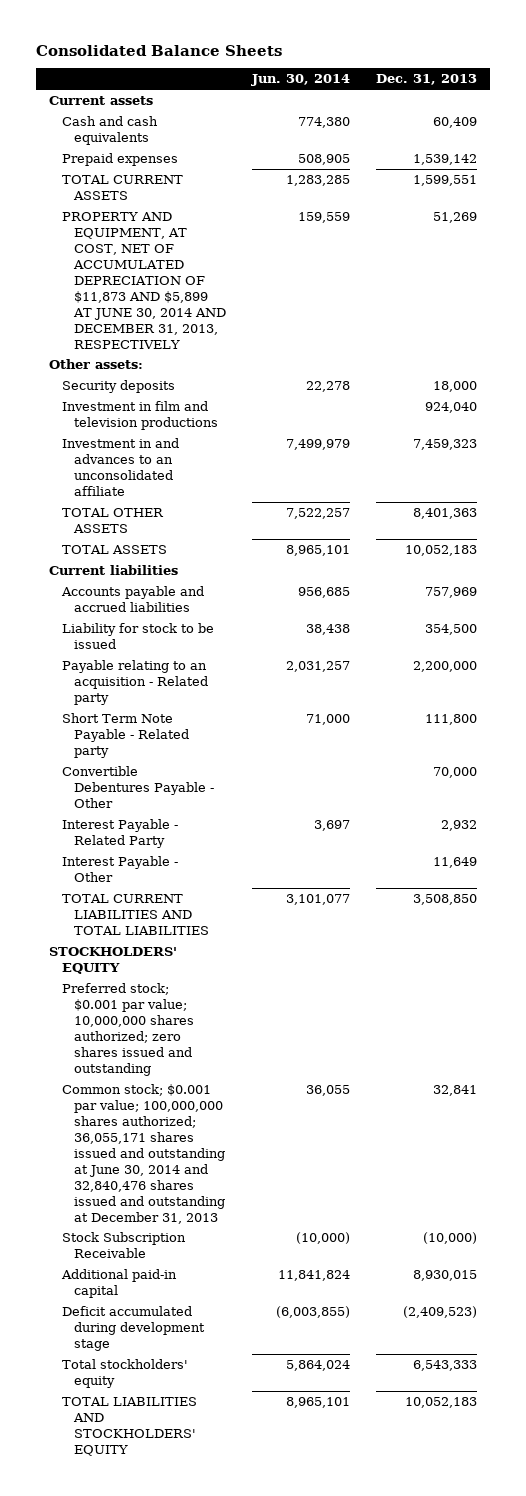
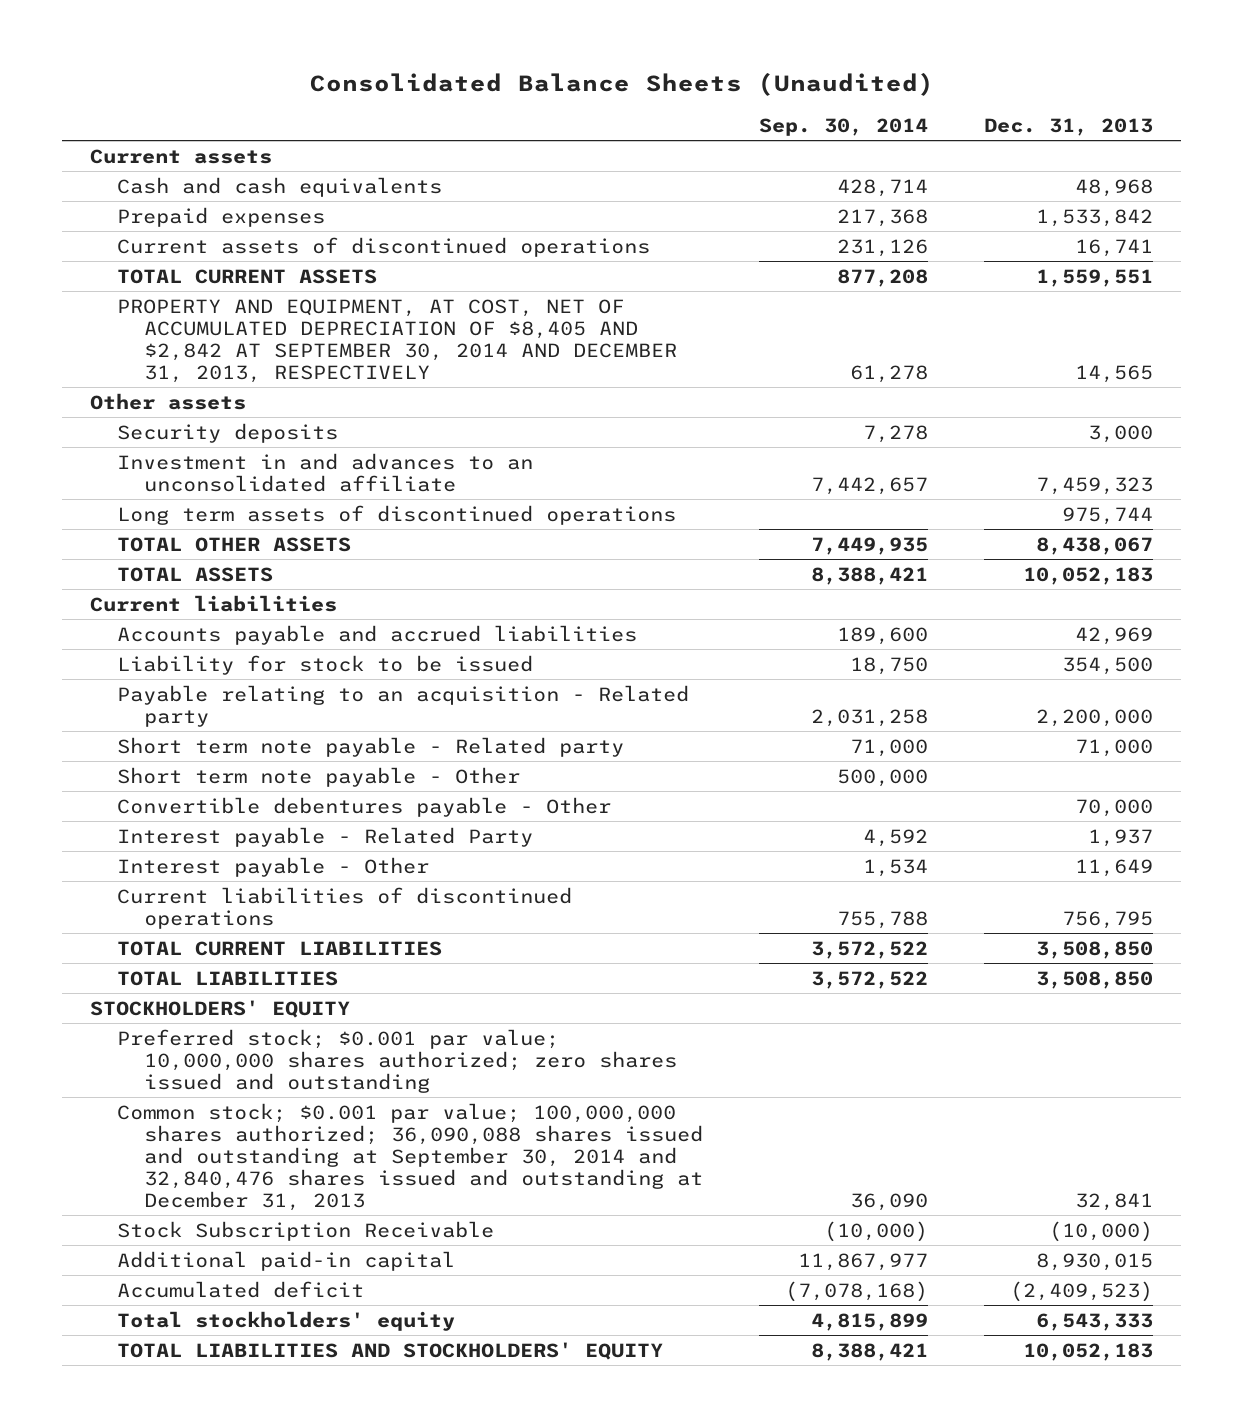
[36,44,283,56] Consolidated Balance Sheets -> [309,72,934,97] Consolidated Balance Sheets (Unaudited)
[251,74,351,87] Jun. 30, 2014 -> none
none -> [759,117,929,136] Sep. 30, 2014
[61,400,219,430] Investment in film and television productions -> none
[432,116,477,128] 60,409 -> [1075,178,1154,197] 48,968
[412,153,477,165] 1,539,142 -> [1036,208,1154,227] 1,533,842
none -> [116,236,650,257] Current assets of discontinued operations
[412,174,477,186] 1,599,551 -> [1036,268,1154,287] 1,559,551
[61,211,227,349] PROPERTY AND EQUIPMENT, AT COST, NET OF ACCUMULATED DEPRECIATION OF $11,873 AND $5,899 AT JUNE 30, 2014 AND DECEMBER 31, 2013, RESPECTIVELY -> [116,298,677,383] PROPERTY AND EQUIPMENT, AT COST, NET OF ACCUMULATED DEPRECIATION OF $8,405 AND $2,842 AT SEPTEMBER 30, 2014 AND DECEMBER 31, 2013, RESPECTIVELY
[432,211,477,223] 51,269 -> [1075,364,1154,383] 14,565
[48,358,143,369] Other assets: -> [89,392,246,410] Other assets
[432,380,477,392] 18,000 -> [1088,424,1154,443] 3,000
none -> [116,504,676,525] Long term assets of discontinued operations
[412,507,477,519] 8,401,363 -> [1036,536,1154,555] 8,438,067
[424,586,477,598] 757,969 -> [1075,626,1154,645] 42,969
[61,712,190,758] Short Term Note Payable - Related party -> [116,736,624,757] Short term note payable - Related party
[424,713,477,725] 111,800 -> [1075,738,1154,757] 71,000
none -> [116,766,520,787] Short term note payable - Other
[61,765,215,808] Convertible Debentures Payable - Other -> [116,796,611,817] Convertible debentures payable - Other
[61,818,178,848] Interest Payable - Related Party -> [116,826,533,847] Interest payable - Related Party
[440,819,477,831] 2,932 -> [1088,828,1154,847] 1,937
[61,855,178,882] Interest Payable - Other -> [116,856,429,877] Interest payable - Other
none -> [116,886,572,929] Current liabilities of discontinued operations
none -> [116,940,442,956] TOTAL CURRENT LIABILITIES
[61,893,210,935] TOTAL CURRENT LIABILITIES AND TOTAL LIABILITIES -> [116,970,338,986] TOTAL LIABILITIES
[61,1083,226,1224] Common stock; $0.001 par value; 100,000,000 shares authorized; 36,055,171 shares issued and outstanding at June 30, 2014 and 32,840,476 shares issued and outstanding at December 31, 2013 -> [116,1102,703,1211] Common stock; $0.001 par value; 100,000,000 shares authorized; 36,090,088 shares issued and outstanding at September 30, 2014 and 32,840,476 shares issued and outstanding at December 31, 2013
[61,1305,206,1351] Deficit accumulated during development stage -> [116,1280,364,1298] Accumulated deficit

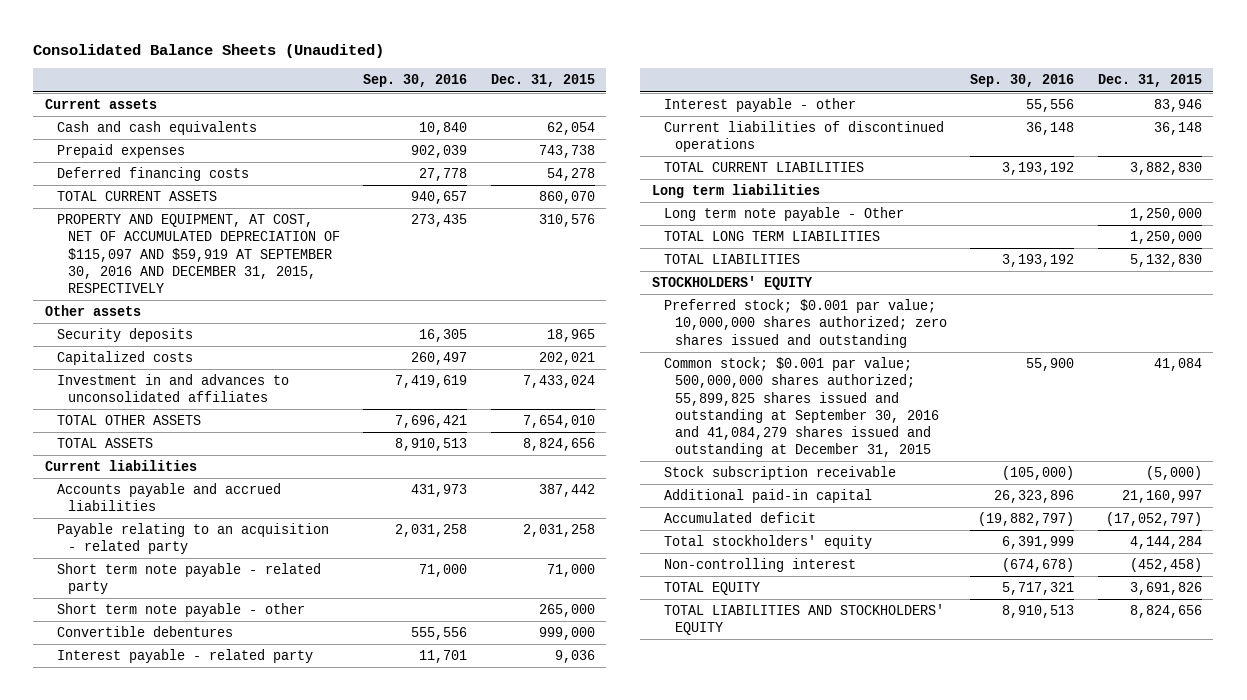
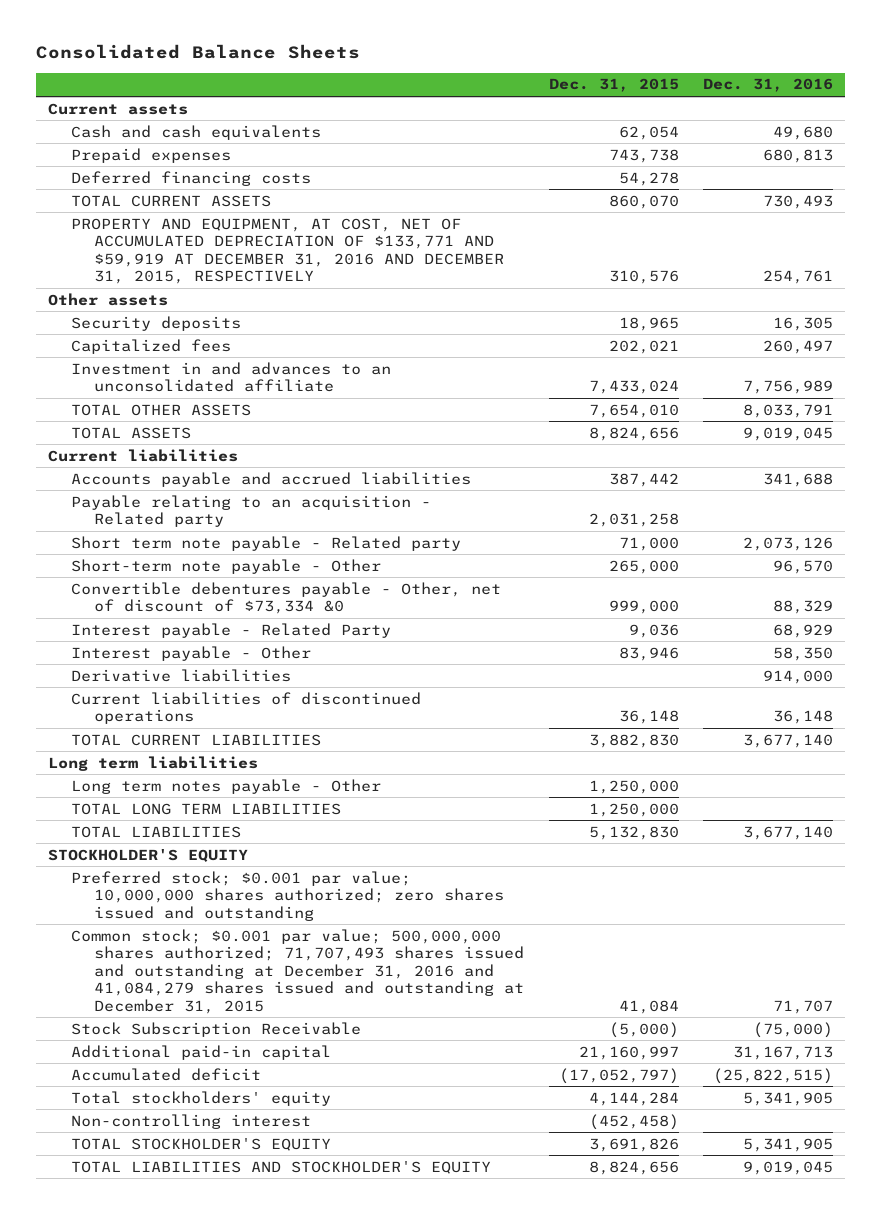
[33,43,385,58] Consolidated Balance Sheets (Unaudited) -> [35,44,360,60] Consolidated Balance Sheets
[363,74,468,88] Sep. 30, 2016 -> none
none -> [703,78,834,93] Dec. 31, 2016
[56,214,341,293] PROPERTY AND EQUIPMENT, AT COST, NET OF ACCUMULATED DEPRECIATION OF $115,097 AND $59,919 AT SEPTEMBER 30, 2016 AND DECEMBER 31, 2015, RESPECTIVELY -> [70,217,504,285] PROPERTY AND EQUIPMENT, AT COST, NET OF ACCUMULATED DEPRECIATION OF $133,771 AND $59,919 AT DECEMBER 31, 2016 AND DECEMBER 31, 2015, RESPECTIVELY
[56,351,193,366] Capitalized costs -> [70,338,231,354] Capitalized fees
[56,374,289,403] Investment in and advances to unconsolidated affiliates -> [70,361,391,393] Investment in and advances to an unconsolidated affiliate
[56,523,329,555] Payable relating to an acquisition - related party -> [70,494,431,528] Payable relating to an acquisition - Related party
[56,563,321,595] Short term note payable - related party -> [70,535,461,551] Short term note payable - Related party
[56,603,305,618] Short term note payable - other -> [70,558,381,574] Short-term note payable - Other
[56,626,233,638] Convertible debentures -> [70,581,501,615] Convertible debentures payable - Other, net of discount of $73,334 &0
[56,649,313,664] Interest payable - related party -> [70,622,391,638] Interest payable - Related Party
[663,98,856,113] Interest payable - other -> [70,645,311,661] Interest payable - Other
none -> [70,668,291,682] Derivative liabilities
[663,207,904,222] Long term note payable - Other -> [70,778,381,794] Long term notes payable - Other
[652,276,814,291] STOCKHOLDERS' EQUITY -> [47,848,248,862] STOCKHOLDER'S EQUITY
[663,357,940,458] Common stock; $0.001 par value; 500,000,000 shares authorized; 55,899,825 shares issued and outstanding at September 30, 2016 and 41,084,279 shares issued and outstanding at December 31, 2015 -> [70,928,524,1014] Common stock; $0.001 par value; 500,000,000 shares authorized; 71,707,493 shares issued and outstanding at December 31, 2016 and 41,084,279 shares issued and outstanding at December 31, 2015
[663,466,896,481] Stock subscription receivable -> [70,1021,361,1037] Stock Subscription Receivable
[663,582,760,596] TOTAL EQUITY -> [70,1137,331,1151] TOTAL STOCKHOLDER'S EQUITY
[663,604,944,636] TOTAL LIABILITIES AND STOCKHOLDERS' EQUITY -> [70,1160,491,1174] TOTAL LIABILITIES AND STOCKHOLDER'S EQUITY

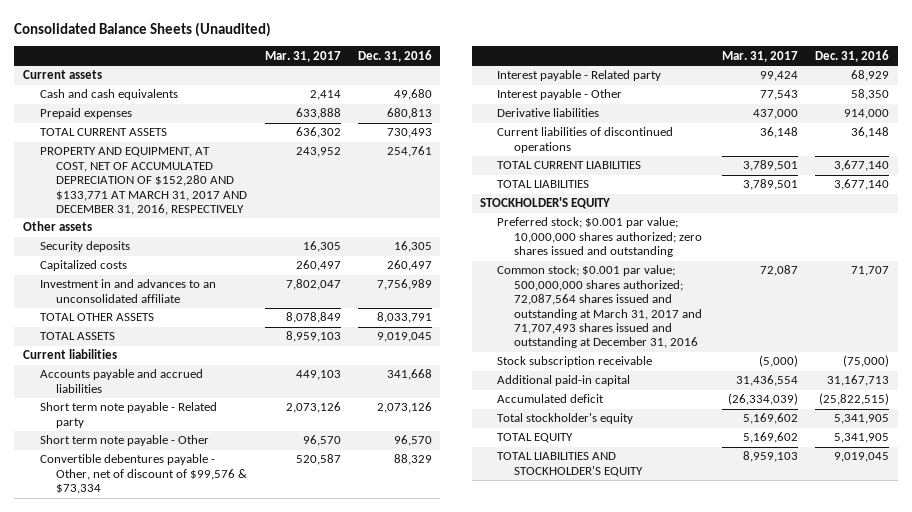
[35,44,360,60] Consolidated Balance Sheets -> [14,21,272,37] Consolidated Balance Sheets (Unaudited)
[548,78,679,93] Dec. 31, 2015 -> none
none -> [264,50,341,62] Mar. 31, 2017
[70,170,311,186] Deferred financing costs -> none
[70,217,504,285] PROPERTY AND EQUIPMENT, AT COST, NET OF ACCUMULATED DEPRECIATION OF $133,771 AND $59,919 AT DECEMBER 31, 2016 AND DECEMBER 31, 2015, RESPECTIVELY -> [39,147,248,215] PROPERTY AND EQUIPMENT, AT COST, NET OF ACCUMULATED DEPRECIATION OF $152,280 AND $133,771 AT MARCH 31, 2017 AND DECEMBER 31, 2016, RESPECTIVELY
[70,338,231,354] Capitalized fees -> [39,260,127,272] Capitalized costs
[70,494,431,528] Payable relating to an acquisition - Related party -> none
[763,472,834,487] 341,688 -> [386,369,432,381] 341,668
[70,558,381,574] Short-term note payable - Other -> [39,435,209,447] Short term note payable - Other
[70,581,501,615] Convertible debentures payable - Other, net of discount of $73,334 &0 -> [39,454,248,495] Convertible debentures payable - Other, net of discount of $99,576 & $73,334
[70,622,391,638] Interest payable - Related Party -> [496,70,661,82] Interest payable - Related party
[47,755,258,771] Long term liabilities -> none
[70,778,381,794] Long term notes payable - Other -> none
[70,802,341,815] TOTAL LONG TERM LIABILITIES -> none
[70,928,524,1014] Common stock; $0.001 par value; 500,000,000 shares authorized; 71,707,493 shares issued and outstanding at December 31, 2016 and 41,084,279 shares issued and outstanding at December 31, 2015 -> [496,265,702,349] Common stock; $0.001 par value; 500,000,000 shares authorized; 72,087,564 shares issued and outstanding at March 31, 2017 and 71,707,493 shares issued and outstanding at December 31, 2016
[70,1021,361,1037] Stock Subscription Receivable -> [496,356,652,368] Stock subscription receivable
[70,1113,311,1129] Non-controlling interest -> none
[70,1090,331,1106] Total stockholders' equity -> [496,413,633,425] Total stockholder's equity
[70,1137,331,1151] TOTAL STOCKHOLDER'S EQUITY -> [496,433,573,444] TOTAL EQUITY

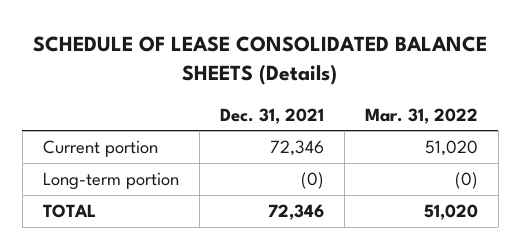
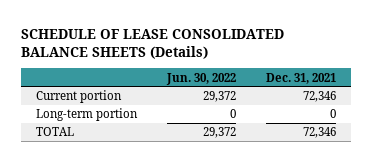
[364,107,478,124] Mar. 31, 2022 -> none
none -> [165,72,236,85] Jun. 30, 2022
[300,171,324,189] (0) -> [329,109,336,119] 0

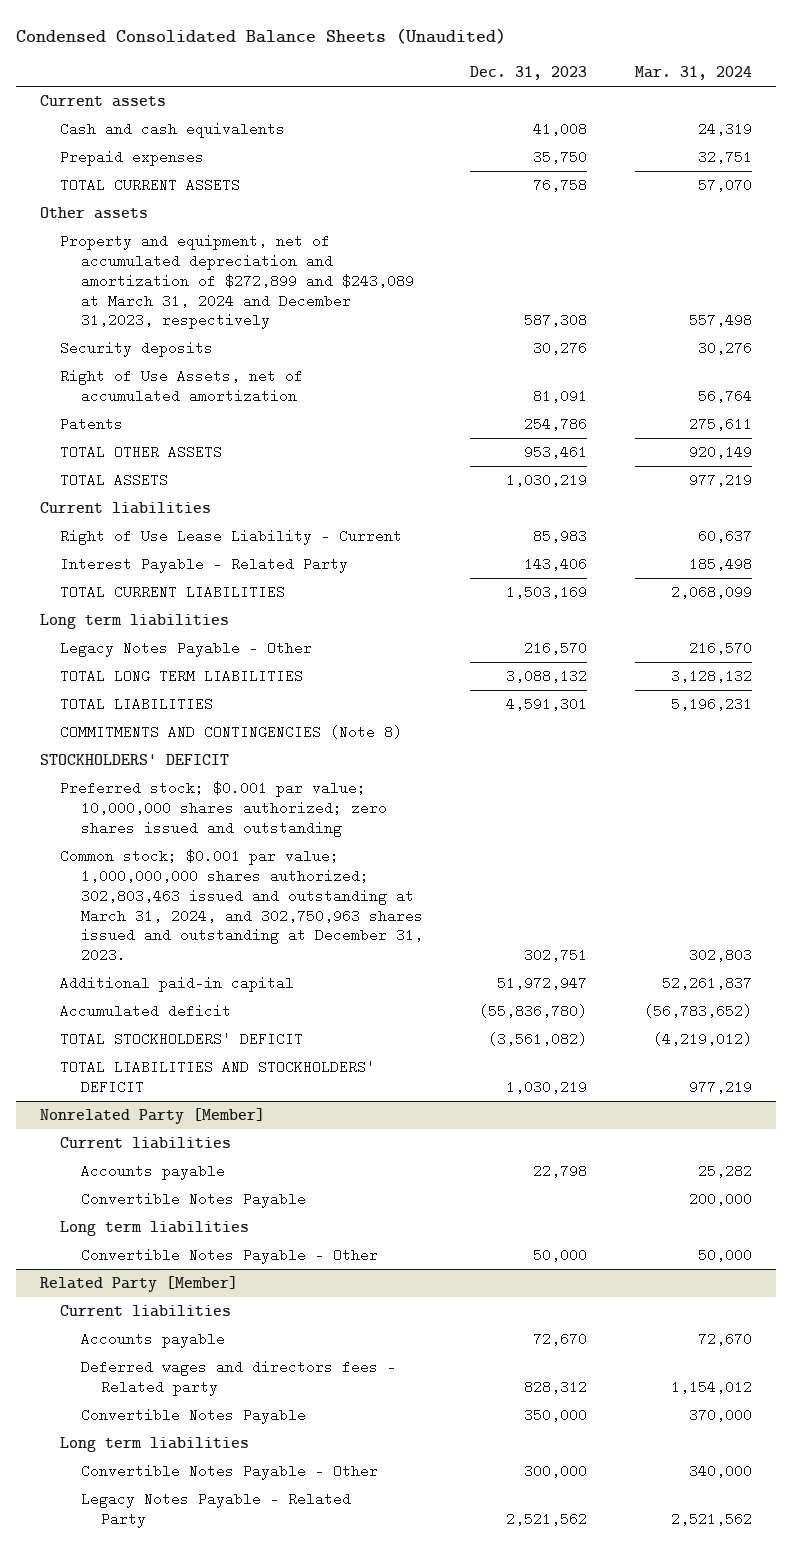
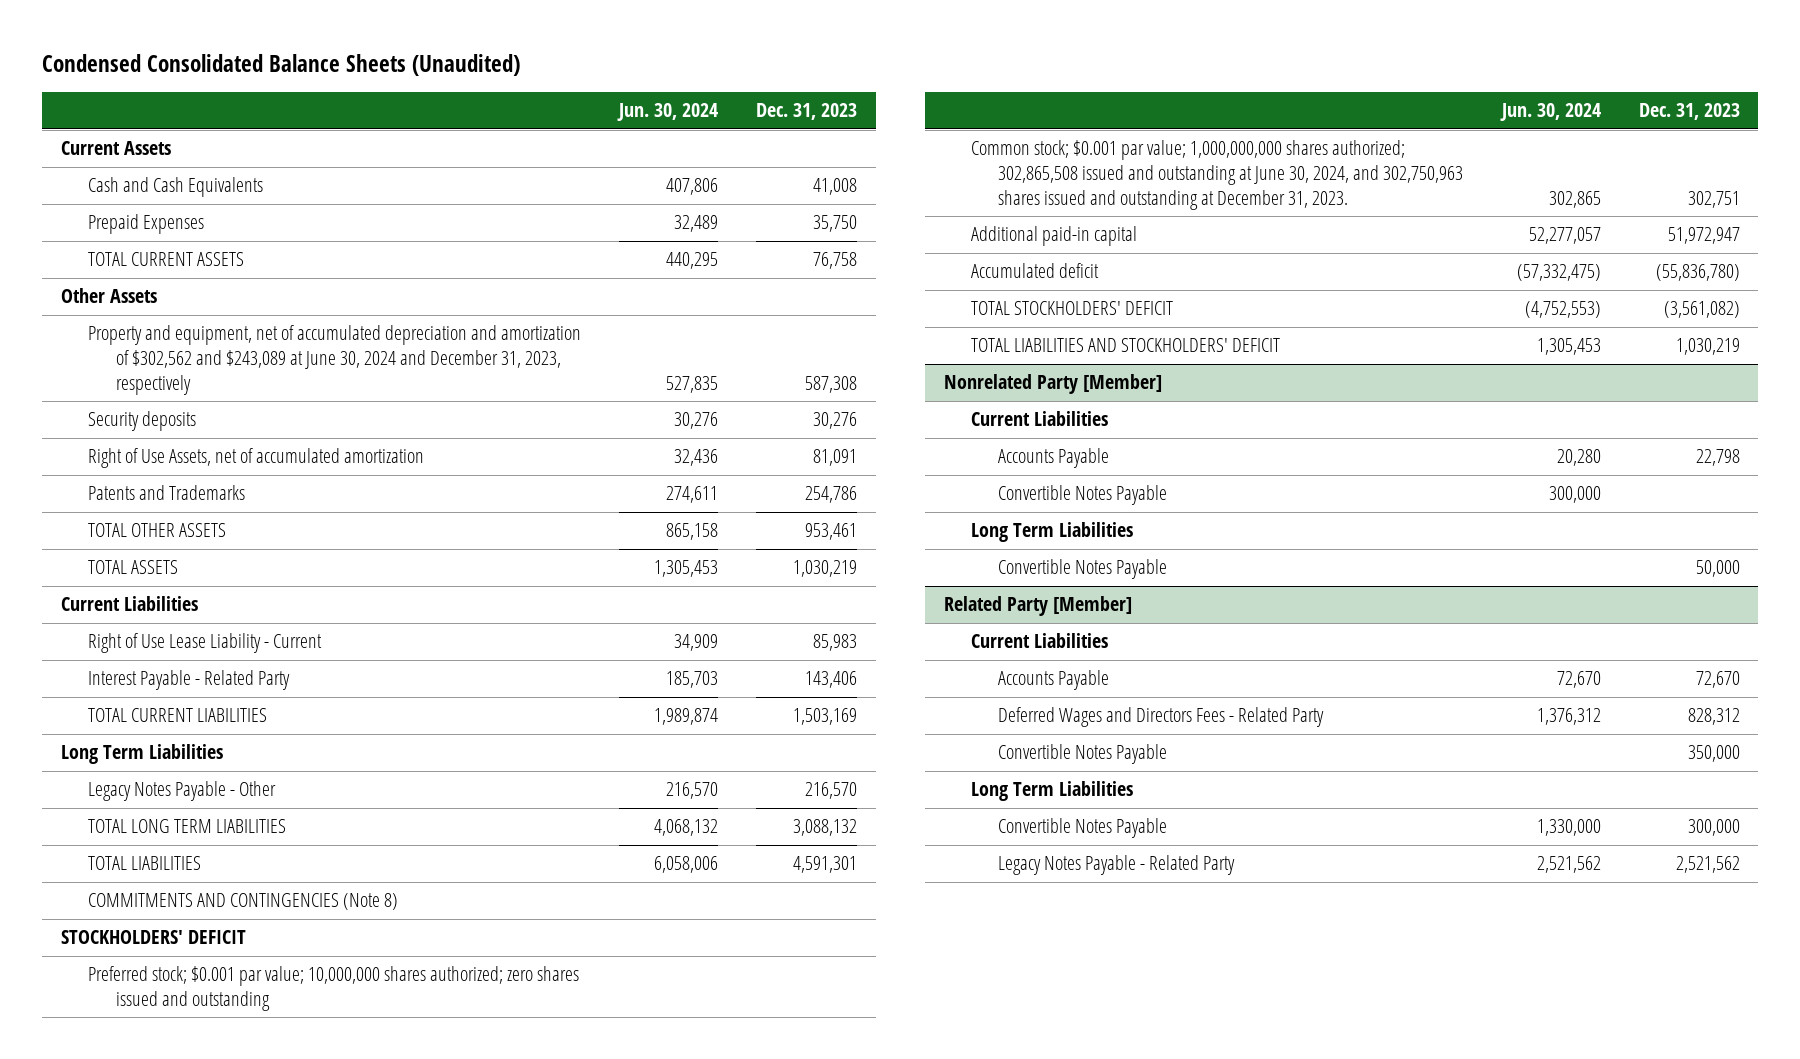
[635,65,753,80] Mar. 31, 2024 -> none
none -> [617,103,719,122] Jun. 30, 2024
[40,94,167,107] Current assets -> [60,141,171,156] Current Assets
[60,121,286,138] Cash and cash equivalents -> [88,177,264,198] Cash and Cash Equivalents
[60,149,205,166] Prepaid expenses -> [88,214,205,235] Prepaid Expenses
[40,206,149,219] Other assets -> [60,288,157,304] Other Assets
[60,233,414,330] Property and equipment, net of accumulated depreciation and amortization of $272,899 and $243,089 at March 31, 2024 and December 31,2023, respectively -> [88,325,582,395] Property and equipment, net of accumulated depreciation and amortization of $302,562 and $243,089 at June 30, 2024 and December 31, 2023, respectively
[60,416,124,431] Patents -> [88,485,246,501] Patents and Trademarks
[40,501,212,514] Current liabilities -> [60,596,198,612] Current Liabilities
[40,613,230,629] Long term liabilities -> [60,744,223,765] Long Term Liabilities
[60,848,423,963] Common stock; $0.001 par value; 1,000,000,000 shares authorized; 302,803,463 issued and outstanding at March 31, 2024, and 302,750,963 shares issued and outstanding at December 31, 2023. -> [970,140,1464,210] Common stock; $0.001 par value; 1,000,000,000 shares authorized; 302,865,508 issued and outstanding at June 30, 2024, and 302,750,963 shares issued and outstanding at December 31, 2023.
[60,1136,232,1149] Current liabilities -> [970,411,1108,427] Current Liabilities
[80,1163,225,1180] Accounts payable -> [998,448,1110,469] Accounts Payable
[60,1220,250,1236] Long term liabilities -> [970,522,1133,543] Long Term Liabilities
[80,1247,378,1264] Convertible Notes Payable - Other -> [998,559,1168,580] Convertible Notes Payable
[60,1304,232,1317] Current liabilities -> [970,633,1108,649] Current Liabilities
[80,1331,225,1348] Accounts payable -> [998,670,1110,691] Accounts Payable
[80,1359,396,1396] Deferred wages and directors fees - Related party -> [998,707,1325,728] Deferred Wages and Directors Fees - Related Party
[60,1436,250,1452] Long term liabilities -> [970,781,1133,802] Long Term Liabilities
[80,1463,378,1480] Convertible Notes Payable - Other -> [998,818,1168,839] Convertible Notes Payable

